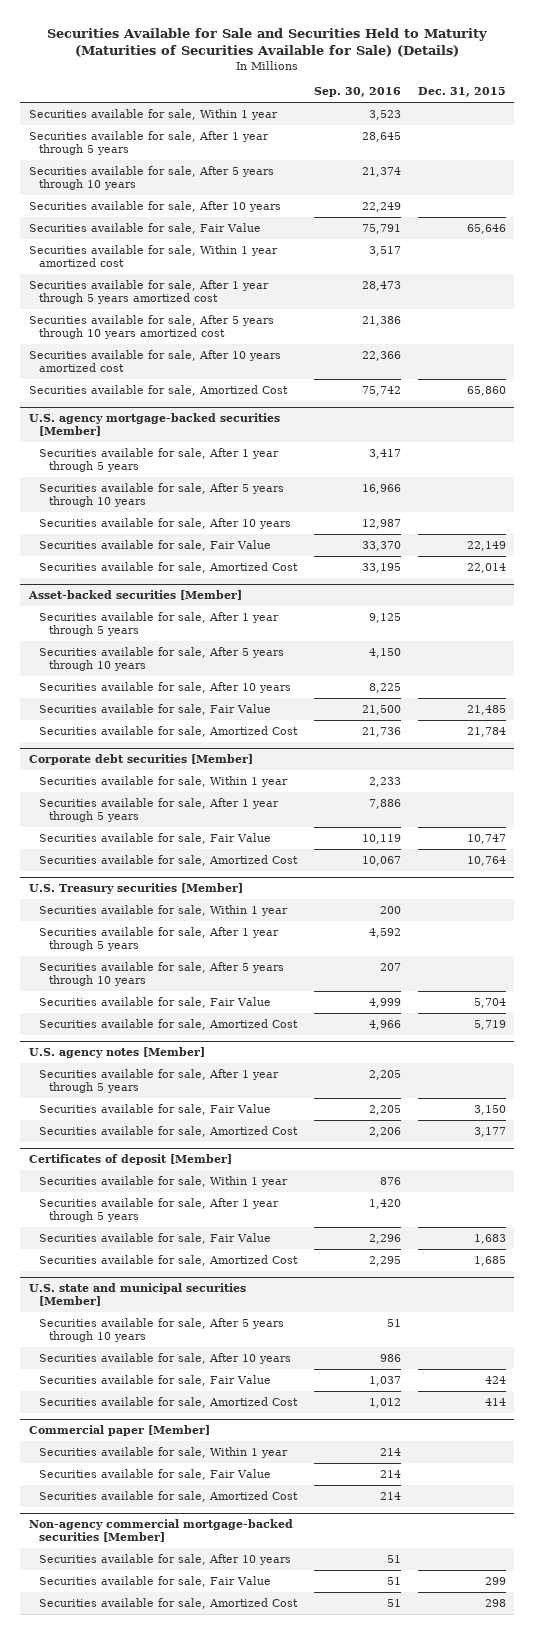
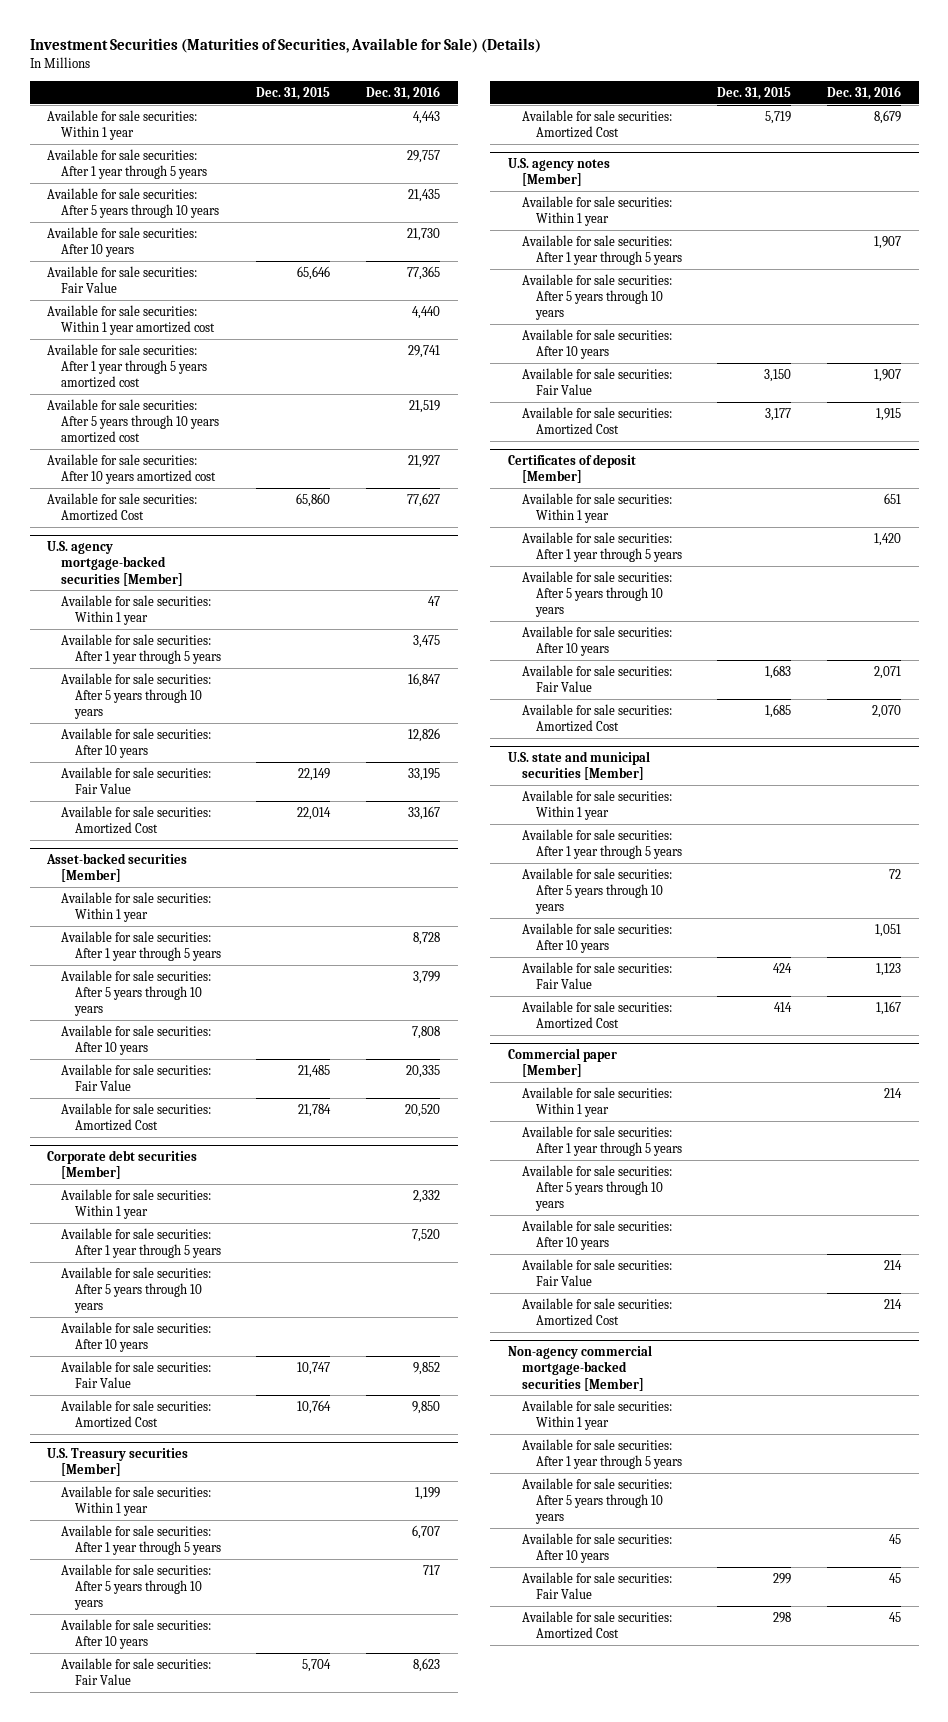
[47,27,488,57] Securities Available for Sale and Securities Held to Maturity (Maturities of Securities Available for Sale) (Details) -> [29,37,541,53] Investment Securities (Maturities of Securities, Available for Sale) (Details)
[313,87,401,98] Sep. 30, 2016 -> none
none -> [365,85,440,100] Dec. 31, 2016
[28,108,278,120] Securities available for sale, Within 1 year -> [47,109,198,141] Available for sale securities: Within 1 year
[28,130,269,155] Securities available for sale, After 1 year through 5 years -> [47,148,208,180] Available for sale securities: After 1 year through 5 years
[28,165,274,190] Securities available for sale, After 5 years through 10 years -> [47,187,220,219] Available for sale securities: After 5 years through 10 years
[28,200,281,212] Securities available for sale, After 10 years -> [47,226,198,258] Available for sale securities: After 10 years
[28,222,261,234] Securities available for sale, Fair Value -> [47,265,198,294] Available for sale securities: Fair Value
[28,244,278,267] Securities available for sale, Within 1 year amortized cost -> [47,304,216,336] Available for sale securities: Within 1 year amortized cost
[28,279,269,304] Securities available for sale, After 1 year through 5 years amortized cost -> [47,343,208,389] Available for sale securities: After 1 year through 5 years amortized cost
[28,314,274,339] Securities available for sale, After 5 years through 10 years amortized cost -> [47,398,220,444] Available for sale securities: After 5 years through 10 years amortized cost
[28,349,281,372] Securities available for sale, After 10 years amortized cost -> [47,453,217,485] Available for sale securities: After 10 years amortized cost
[28,384,288,396] Securities available for sale, Amortized Cost -> [47,492,198,522] Available for sale securities: Amortized Cost
none -> [61,594,212,626] Available for sale securities: Within 1 year
[38,447,279,472] Securities available for sale, After 1 year through 5 years -> [61,633,221,665] Available for sale securities: After 1 year through 5 years
[38,482,284,507] Securities available for sale, After 5 years through 10 years -> [61,672,212,720] Available for sale securities: After 5 years through 10 years
[38,517,291,529] Securities available for sale, After 10 years -> [61,727,212,759] Available for sale securities: After 10 years
[38,539,271,551] Securities available for sale, Fair Value -> [61,766,212,795] Available for sale securities: Fair Value
[38,561,298,573] Securities available for sale, Amortized Cost -> [61,805,212,835] Available for sale securities: Amortized Cost
none -> [61,891,212,923] Available for sale securities: Within 1 year
[38,611,279,636] Securities available for sale, After 1 year through 5 years -> [61,930,221,962] Available for sale securities: After 1 year through 5 years
[38,646,284,671] Securities available for sale, After 5 years through 10 years -> [61,969,212,1017] Available for sale securities: After 5 years through 10 years
[38,681,291,693] Securities available for sale, After 10 years -> [61,1024,212,1056] Available for sale securities: After 10 years
[38,703,271,715] Securities available for sale, Fair Value -> [61,1063,212,1092] Available for sale securities: Fair Value
[38,725,298,737] Securities available for sale, Amortized Cost -> [61,1102,212,1132] Available for sale securities: Amortized Cost
[38,775,288,787] Securities available for sale, Within 1 year -> [61,1188,212,1220] Available for sale securities: Within 1 year
[38,797,279,822] Securities available for sale, After 1 year through 5 years -> [61,1227,221,1259] Available for sale securities: After 1 year through 5 years
none -> [61,1266,212,1314] Available for sale securities: After 5 years through 10 years
none -> [61,1321,212,1353] Available for sale securities: After 10 years
[38,832,271,844] Securities available for sale, Fair Value -> [61,1360,212,1389] Available for sale securities: Fair Value
[38,854,298,866] Securities available for sale, Amortized Cost -> [61,1399,212,1429] Available for sale securities: Amortized Cost
[38,904,288,916] Securities available for sale, Within 1 year -> [61,1485,212,1517] Available for sale securities: Within 1 year
[38,926,279,951] Securities available for sale, After 1 year through 5 years -> [61,1524,221,1556] Available for sale securities: After 1 year through 5 years
[38,961,284,986] Securities available for sale, After 5 years through 10 years -> [61,1563,212,1611] Available for sale securities: After 5 years through 10 years
none -> [61,1618,212,1650] Available for sale securities: After 10 years
[38,996,271,1008] Securities available for sale, Fair Value -> [61,1657,212,1686] Available for sale securities: Fair Value
[38,1018,298,1030] Securities available for sale, Amortized Cost -> [522,109,673,139] Available for sale securities: Amortized Cost
none -> [522,195,673,227] Available for sale securities: Within 1 year
[38,1068,279,1093] Securities available for sale, After 1 year through 5 years -> [522,234,682,266] Available for sale securities: After 1 year through 5 years
none -> [522,273,673,321] Available for sale securities: After 5 years through 10 years
none -> [522,328,673,360] Available for sale securities: After 10 years
[38,1103,271,1115] Securities available for sale, Fair Value -> [522,367,673,396] Available for sale securities: Fair Value
[38,1125,298,1137] Securities available for sale, Amortized Cost -> [522,406,673,436] Available for sale securities: Amortized Cost
[38,1175,288,1187] Securities available for sale, Within 1 year -> [522,492,673,524] Available for sale securities: Within 1 year
[38,1197,279,1222] Securities available for sale, After 1 year through 5 years -> [522,531,682,563] Available for sale securities: After 1 year through 5 years
none -> [522,570,673,618] Available for sale securities: After 5 years through 10 years
none -> [522,625,673,657] Available for sale securities: After 10 years
[38,1232,271,1244] Securities available for sale, Fair Value -> [522,664,673,693] Available for sale securities: Fair Value
[38,1254,298,1266] Securities available for sale, Amortized Cost -> [522,703,673,733] Available for sale securities: Amortized Cost
none -> [522,789,673,821] Available for sale securities: Within 1 year
none -> [522,828,682,860] Available for sale securities: After 1 year through 5 years
[38,1317,284,1342] Securities available for sale, After 5 years through 10 years -> [522,867,673,915] Available for sale securities: After 5 years through 10 years
[38,1352,291,1364] Securities available for sale, After 10 years -> [522,922,673,954] Available for sale securities: After 10 years
[38,1374,271,1386] Securities available for sale, Fair Value -> [522,961,673,990] Available for sale securities: Fair Value
[38,1396,298,1408] Securities available for sale, Amortized Cost -> [522,1000,673,1030] Available for sale securities: Amortized Cost
[38,1446,288,1458] Securities available for sale, Within 1 year -> [522,1086,673,1118] Available for sale securities: Within 1 year
none -> [522,1125,682,1157] Available for sale securities: After 1 year through 5 years
none -> [522,1164,673,1212] Available for sale securities: After 5 years through 10 years
none -> [522,1219,673,1251] Available for sale securities: After 10 years
[38,1468,271,1480] Securities available for sale, Fair Value -> [522,1258,673,1287] Available for sale securities: Fair Value
[38,1490,298,1502] Securities available for sale, Amortized Cost -> [522,1297,673,1327] Available for sale securities: Amortized Cost
none -> [522,1399,673,1431] Available for sale securities: Within 1 year
none -> [522,1438,682,1470] Available for sale securities: After 1 year through 5 years
none -> [522,1477,673,1525] Available for sale securities: After 5 years through 10 years
[38,1553,291,1565] Securities available for sale, After 10 years -> [522,1532,673,1564] Available for sale securities: After 10 years
[38,1575,271,1587] Securities available for sale, Fair Value -> [522,1571,673,1600] Available for sale securities: Fair Value
[38,1597,298,1609] Securities available for sale, Amortized Cost -> [522,1610,673,1640] Available for sale securities: Amortized Cost

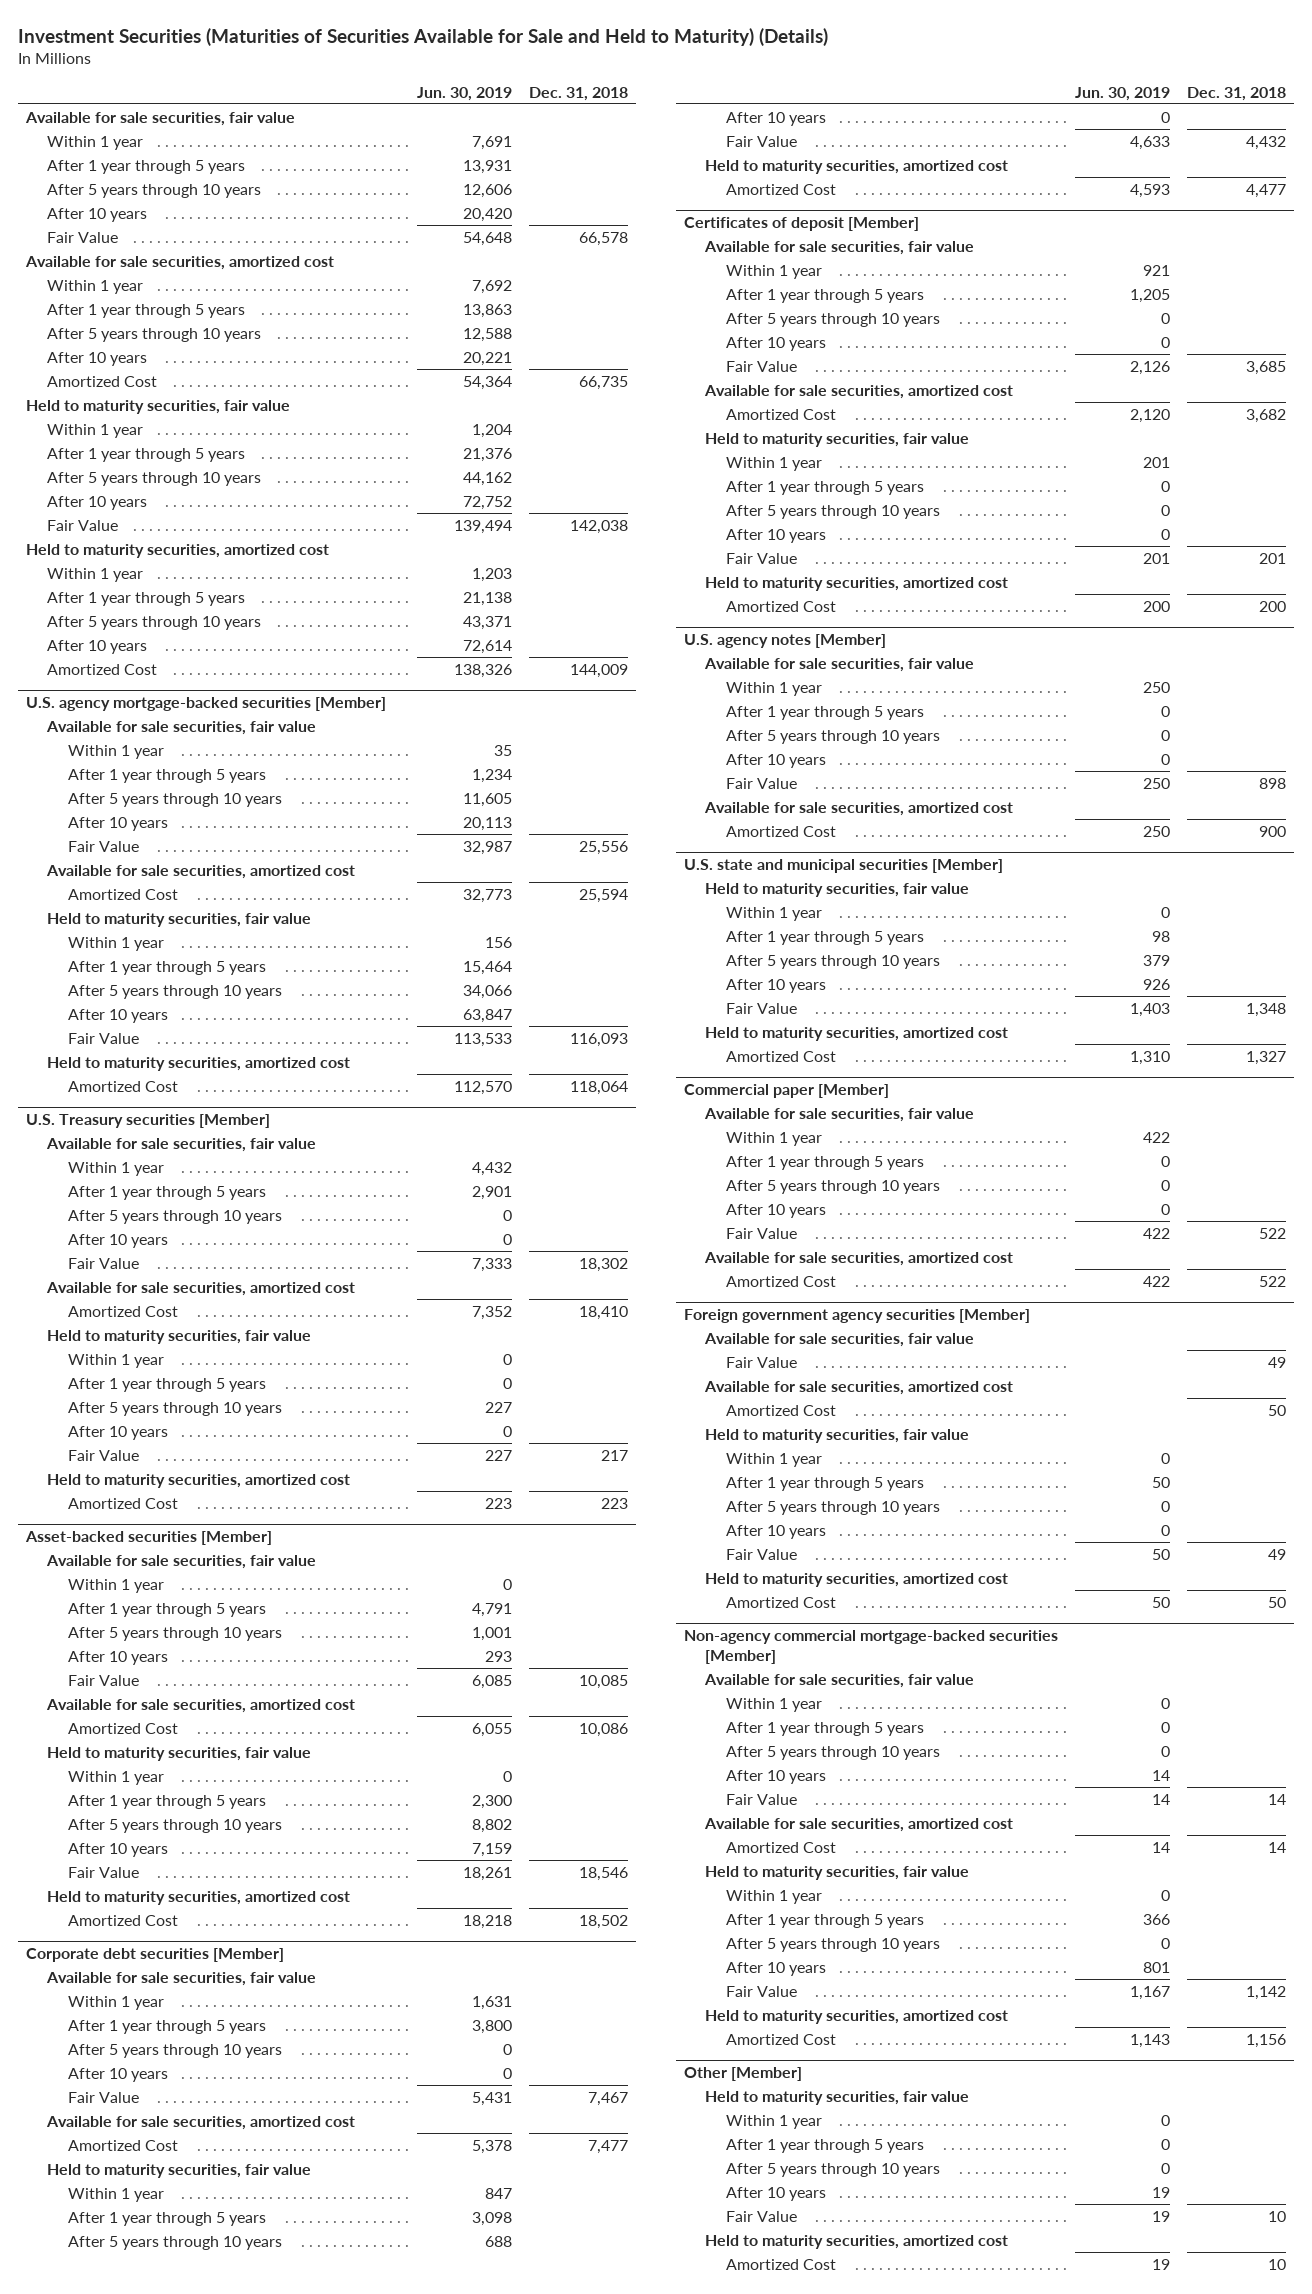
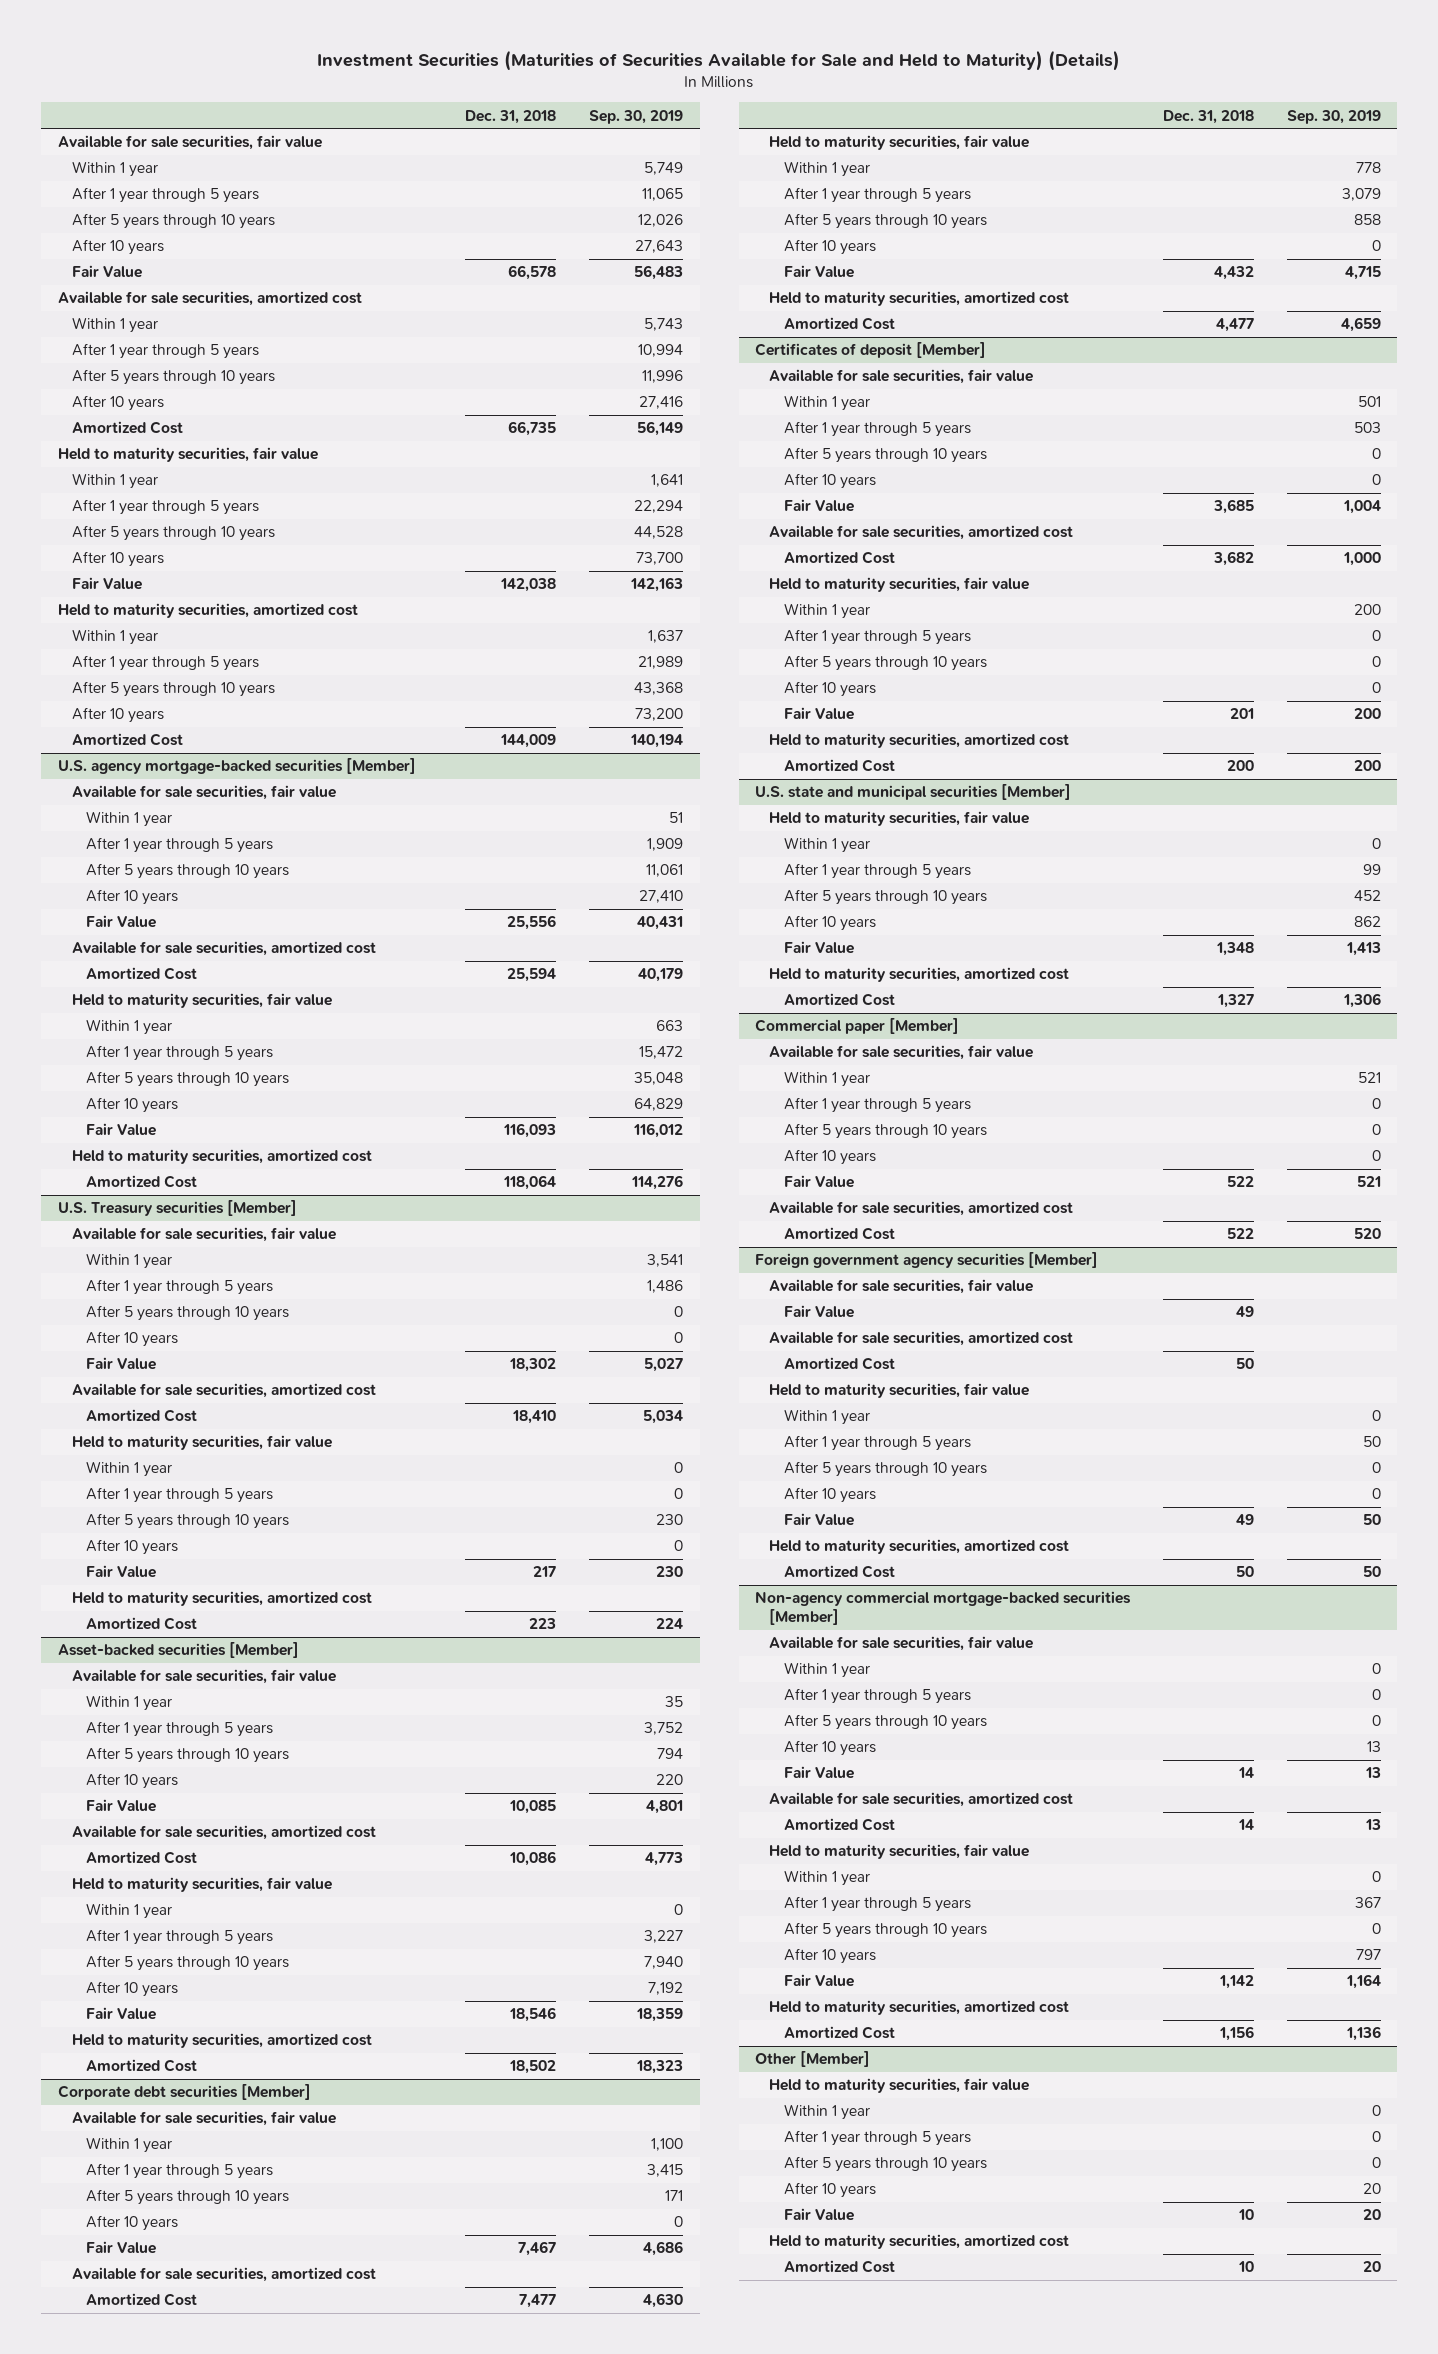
[417,86,513,101] Jun. 30, 2019 -> none
none -> [589,109,684,124] Sep. 30, 2019
[684,634,887,649] U.S. agency notes [Member] -> none
[704,657,975,672] Available for sale securities, fair value -> none
[726,681,823,696] Within 1 year -> none
[726,705,925,720] After 1 year through 5 years -> none
[726,729,941,744] After 5 years through 10 years -> none
[726,753,827,768] After 10 years -> none
[726,777,798,789] Fair Value -> none
[704,801,1014,816] Available for sale securities, amortized cost -> none
[726,825,837,837] Amortized Cost -> none

